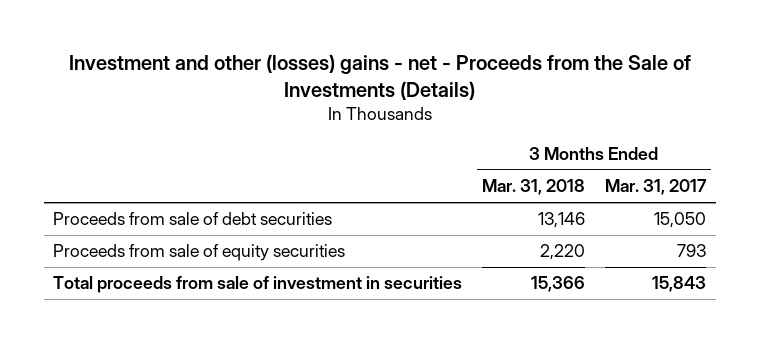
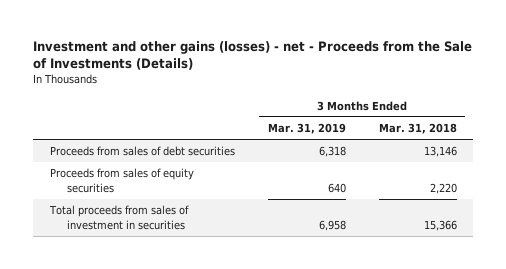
[68,54,691,101] Investment and other (losses) gains - net - Proceeds from the Sale of Investments (Details) -> [33,40,473,70] Investment and other gains (losses) - net - Proceeds from the Sale of Investments (Details)
[604,179,707,196] Mar. 31, 2017 -> none
none -> [267,122,346,134] Mar. 31, 2019
[53,212,333,226] Proceeds from sale of debt securities -> [49,146,235,157] Proceeds from sales of debt securities
[53,244,346,262] Proceeds from sale of equity securities -> [49,168,194,193] Proceeds from sales of equity securities
[53,276,463,294] Total proceeds from sale of investment in securities -> [48,205,189,230] Total proceeds from sales of investment in securities

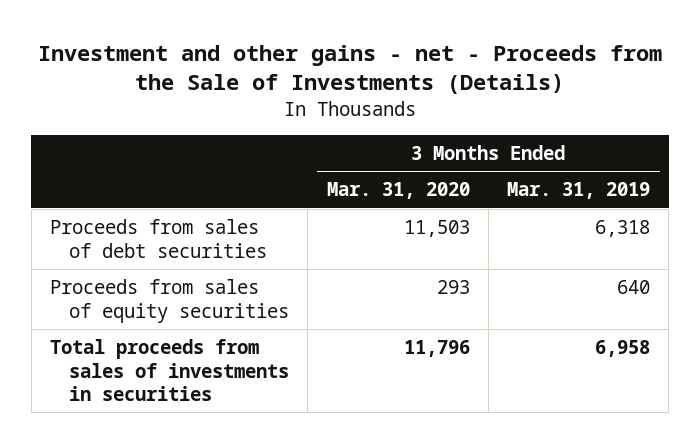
[33,40,473,70] Investment and other gains (losses) - net - Proceeds from the Sale of Investments (Details) -> [38,44,663,95] Investment and other gains - net - Proceeds from the Sale of Investments (Details)
[378,122,457,134] Mar. 31, 2018 -> none
none -> [326,182,470,200] Mar. 31, 2020
[48,205,189,230] Total proceeds from sales of investment in securities -> [50,338,289,402] Total proceeds from sales of investments in securities

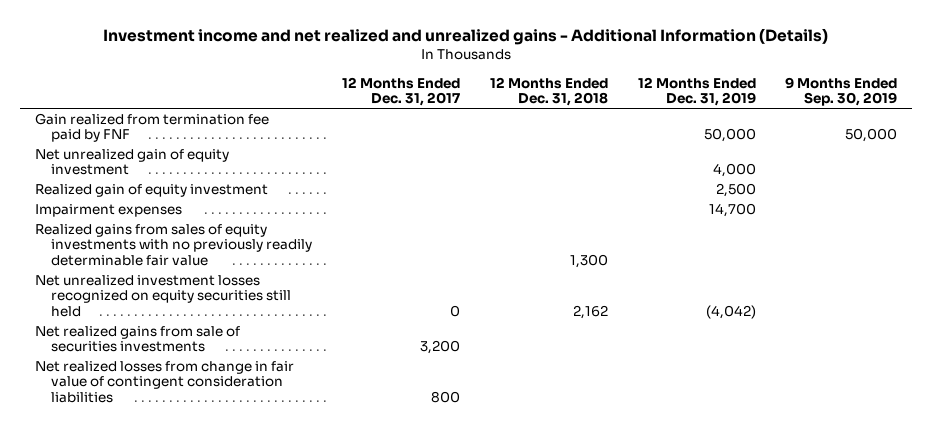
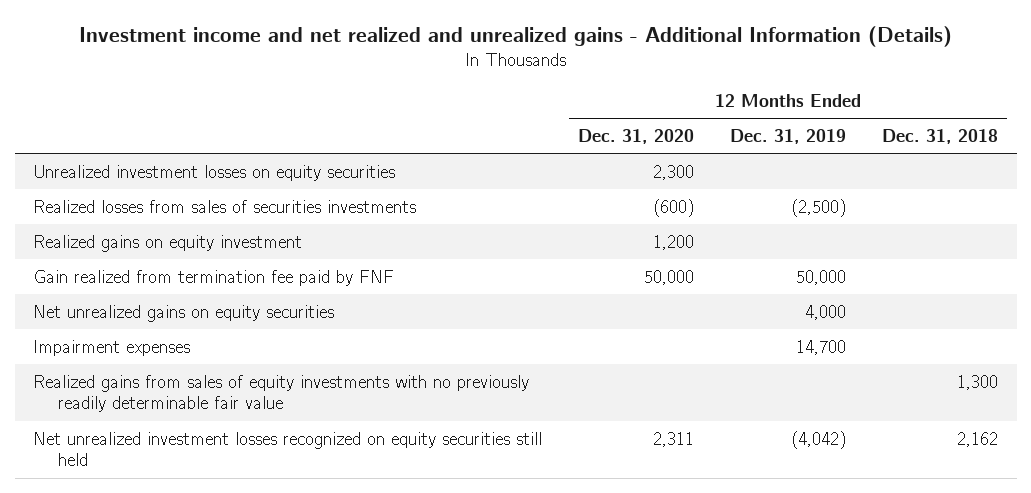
[342,76,461,107] 12 Months Ended Dec. 31, 2017 -> none
[785,76,898,107] 9 Months Ended Sep. 30, 2019 -> none
none -> [577,128,694,144] Dec. 31, 2020
none -> [32,164,395,181] Unrealized investment losses on equity securities
none -> [32,199,416,213] Realized losses from sales of securities investments
none -> [32,234,302,252] Realized gains on equity investment
[35,183,269,197] Realized gain of equity investment -> none
[35,148,230,176] Net unrealized gain of equity investment -> [32,304,334,322] Net unrealized gains on equity securities
[35,325,241,353] Net realized gains from sale of securities investments -> none
[35,360,295,403] Net realized losses from change in fair value of contingent consideration liabilities -> none

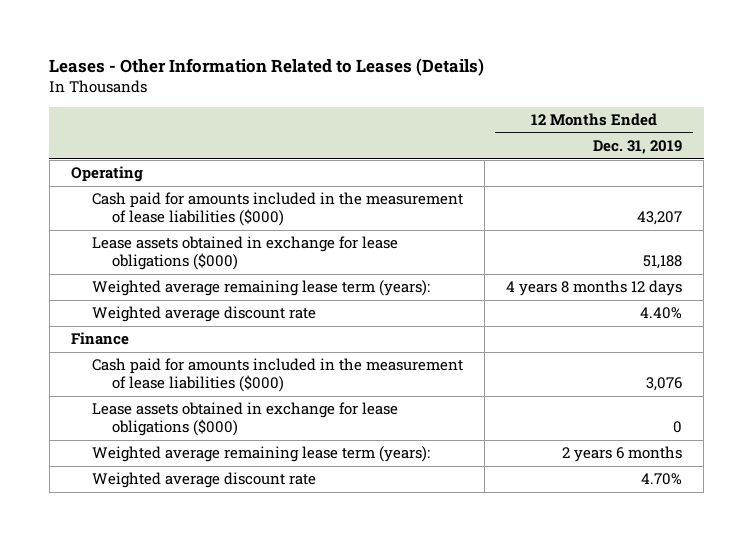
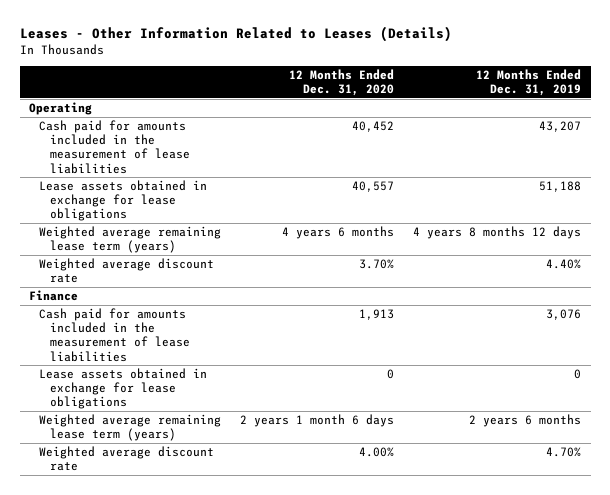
none -> [289,68,395,97] 12 Months Ended Dec. 31, 2020
[91,192,463,227] Cash paid for amounts included in the measurement of lease liabilities ($000) -> [39,119,190,174] Cash paid for amounts included in the measurement of lease liabilities
[91,236,398,271] Lease assets obtained in exchange for lease obligations ($000) -> [39,179,208,222] Lease assets obtained in exchange for lease obligations
[91,280,430,297] Weighted average remaining lease term (years): -> [39,225,222,254] Weighted average remaining lease term (years)
[91,358,463,393] Cash paid for amounts included in the measurement of lease liabilities ($000) -> [39,307,190,362] Cash paid for amounts included in the measurement of lease liabilities
[91,402,398,437] Lease assets obtained in exchange for lease obligations ($000) -> [39,367,208,410] Lease assets obtained in exchange for lease obligations
[91,446,430,463] Weighted average remaining lease term (years): -> [39,413,222,442] Weighted average remaining lease term (years)

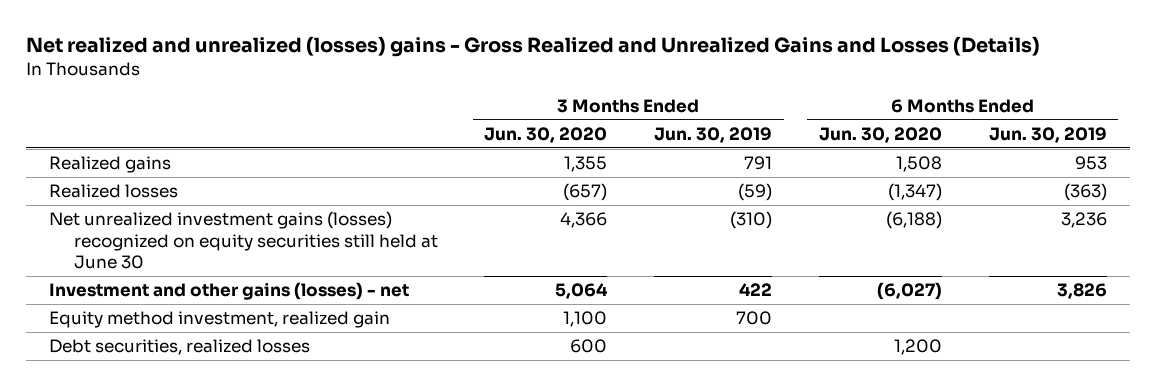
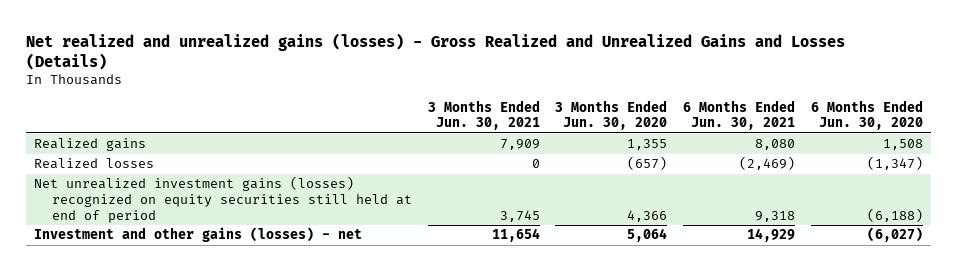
[25,35,1040,57] Net realized and unrealized (losses) gains - Gross Realized and Unrealized Gains and Losses (Details) -> [26,32,846,70] Net realized and unrealized gains (losses) - Gross Realized and Unrealized Gains and Losses (Details)
[654,126,773,143] Jun. 30, 2019 -> none
[988,126,1107,143] Jun. 30, 2019 -> none
none -> [427,99,540,131] 3 Months Ended Jun. 30, 2021
none -> [683,99,796,131] 6 Months Ended Jun. 30, 2021
[49,211,438,269] Net unrealized investment gains (losses) recognized on equity securities still held at June 30 -> [34,176,412,223] Net unrealized investment gains (losses) recognized on equity securities still held at end of period
[49,311,391,329] Equity method investment, realized gain -> none
[49,339,311,356] Debt securities, realized losses -> none

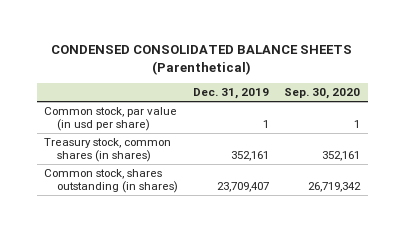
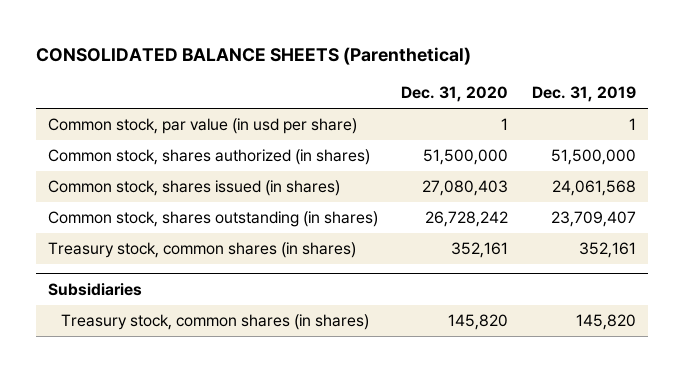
[51,45,353,75] CONDENSED CONSOLIDATED BALANCE SHEETS (Parenthetical) -> [36,46,472,65] CONSOLIDATED BALANCE SHEETS (Parenthetical)
[284,88,361,100] Sep. 30, 2020 -> none
none -> [401,86,509,103] Dec. 31, 2020
none -> [47,149,370,166] Common stock, shares authorized (in shares)
none -> [47,180,340,197] Common stock, shares issued (in shares)
[44,137,172,163] Treasury stock, common shares (in shares) -> [47,242,356,259] Treasury stock, common shares (in shares)
none -> [47,282,142,296] Subsidiaries
none -> [61,314,370,331] Treasury stock, common shares (in shares)

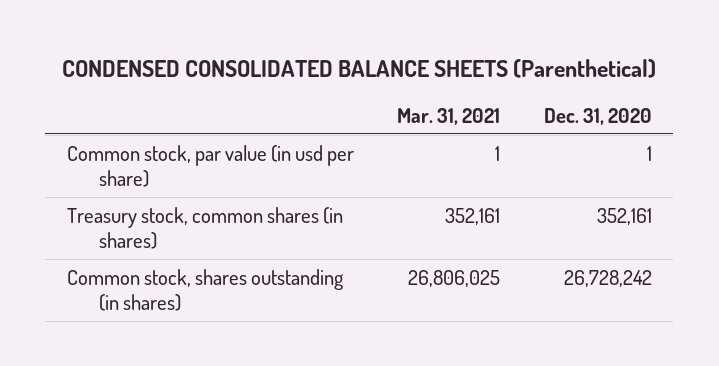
[36,46,472,65] CONSOLIDATED BALANCE SHEETS (Parenthetical) -> [62,59,657,79] CONDENSED CONSOLIDATED BALANCE SHEETS (Parenthetical)
[531,86,636,103] Dec. 31, 2019 -> none
none -> [397,108,501,126] Mar. 31, 2021
[47,149,370,166] Common stock, shares authorized (in shares) -> none
[47,180,340,197] Common stock, shares issued (in shares) -> none
[47,282,142,296] Subsidiaries -> none
[61,314,370,331] Treasury stock, common shares (in shares) -> none
[47,211,378,228] Common stock, shares outstanding (in shares) -> [66,268,344,312] Common stock, shares outstanding (in shares)

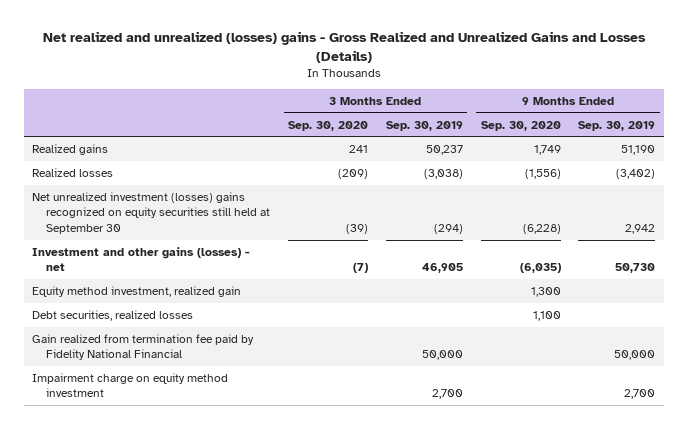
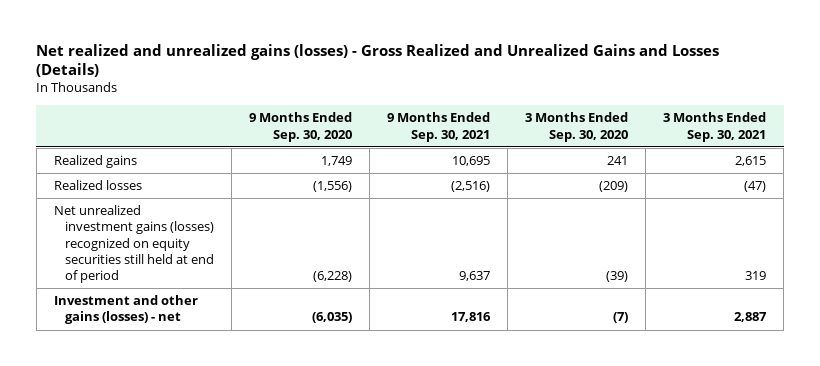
[42,31,646,63] Net realized and unrealized (losses) gains - Gross Realized and Unrealized Gains and Losses (Details) -> [36,43,720,78] Net realized and unrealized gains (losses) - Gross Realized and Unrealized Gains and Losses (Details)
[385,120,463,131] Sep. 30, 2019 -> none
[578,120,656,131] Sep. 30, 2019 -> none
none -> [386,112,490,142] 9 Months Ended Sep. 30, 2021
none -> [663,112,767,142] 3 Months Ended Sep. 30, 2021
[32,191,271,234] Net unrealized investment (losses) gains recognized on equity securities still held at September 30 -> [53,205,214,284] Net unrealized investment gains (losses) recognized on equity securities still held at end of period
[32,285,242,297] Equity method investment, realized gain -> none
[32,309,194,321] Debt securities, realized losses -> none
[32,333,255,361] Gain realized from termination fee paid by Fidelity National Financial -> none
[32,372,229,398] Impairment charge on equity method investment -> none

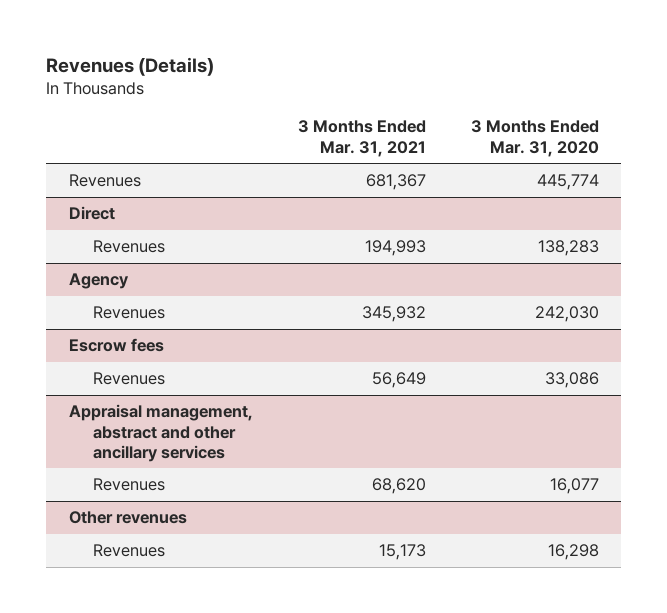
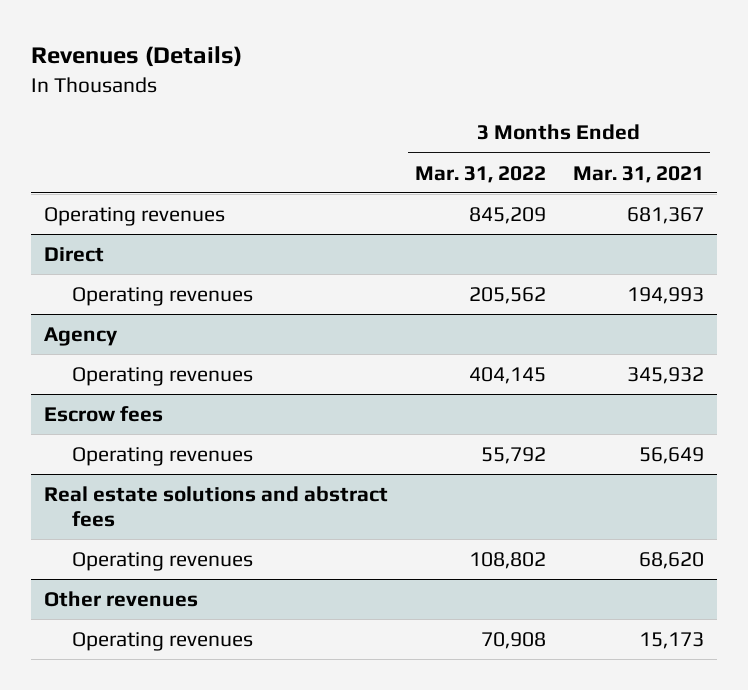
[470,120,599,157] 3 Months Ended Mar. 31, 2020 -> none
none -> [414,165,546,183] Mar. 31, 2022
[68,174,141,188] Revenues -> [44,206,226,226] Operating revenues
[92,240,165,254] Revenues -> [71,286,253,306] Operating revenues
[92,306,165,320] Revenues -> [71,366,253,386] Operating revenues
[68,404,253,462] Appraisal management, abstract and other ancillary services -> none
[92,372,165,386] Revenues -> [71,446,253,466] Operating revenues
none -> [44,485,389,527] Real estate solutions and abstract fees
[92,478,165,492] Revenues -> [71,551,253,571] Operating revenues
[92,544,165,558] Revenues -> [71,631,253,651] Operating revenues

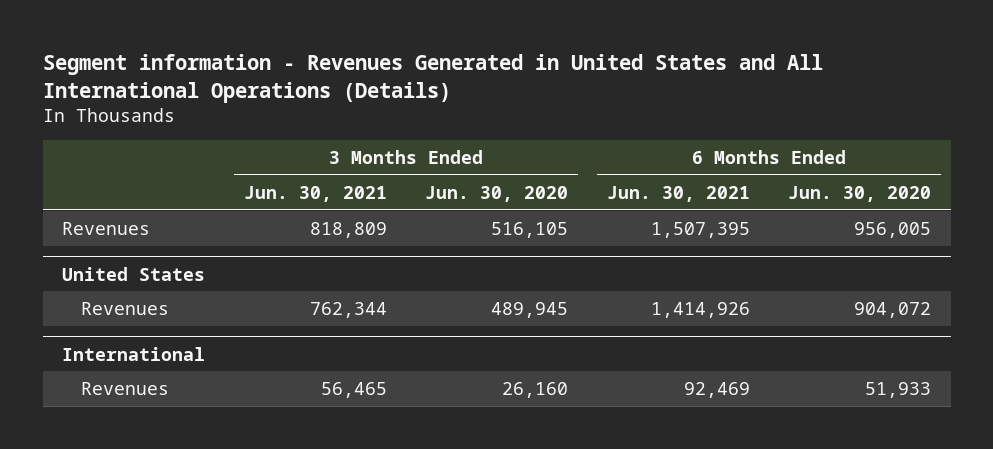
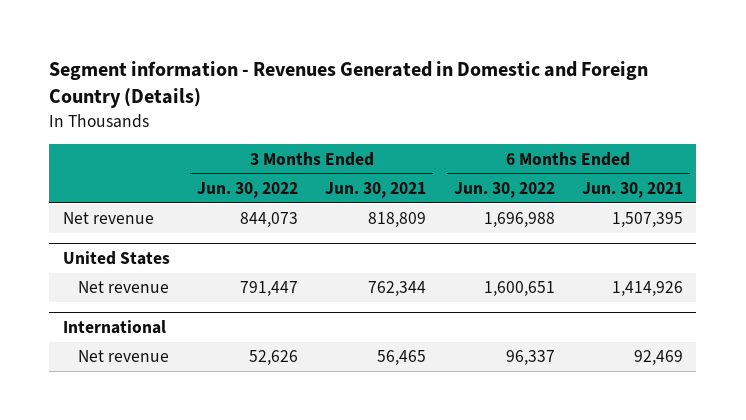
[42,54,823,104] Segment information - Revenues Generated in United States and All International Operations (Details) -> [49,61,649,109] Segment information - Revenues Generated in Domestic and Foreign Country (Details)
[425,185,569,202] Jun. 30, 2020 -> none
[788,185,932,202] Jun. 30, 2020 -> none
none -> [197,181,299,198] Jun. 30, 2022
none -> [453,181,555,198] Jun. 30, 2022
[61,221,150,235] Revenues -> [62,212,154,225] Net revenue
[80,301,169,315] Revenues -> [77,281,169,294] Net revenue
[80,381,169,395] Revenues -> [77,350,169,363] Net revenue

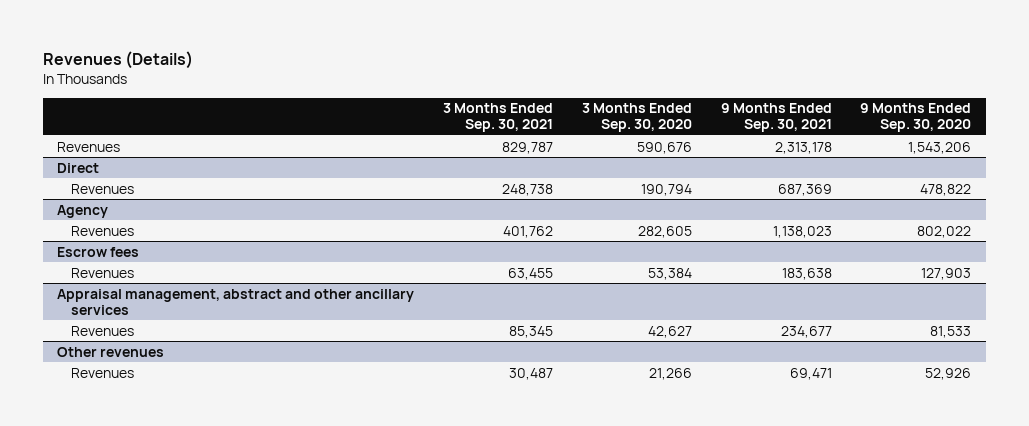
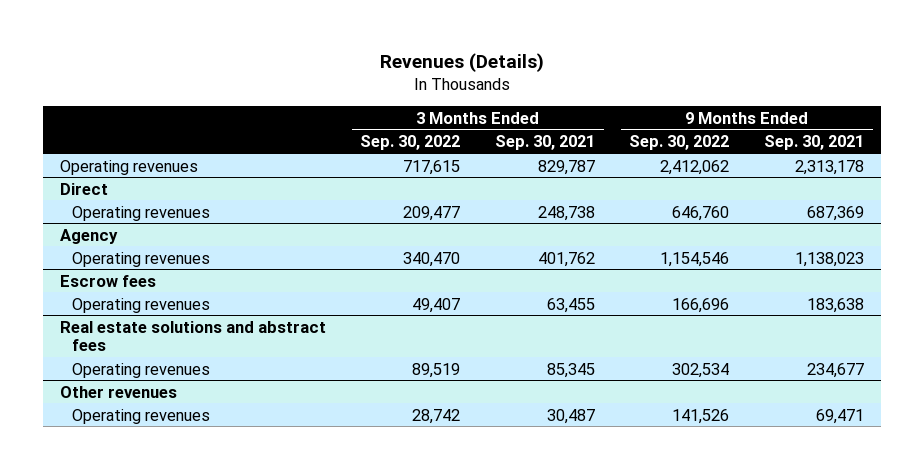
[581,103,692,133] 3 Months Ended Sep. 30, 2020 -> none
[860,103,972,133] 9 Months Ended Sep. 30, 2020 -> none
none -> [360,135,461,151] Sep. 30, 2022
none -> [629,135,730,151] Sep. 30, 2022
[57,141,121,152] Revenues -> [59,159,198,175] Operating revenues
[70,183,134,194] Revenues -> [71,205,210,221] Operating revenues
[70,225,134,236] Revenues -> [71,251,210,267] Operating revenues
[57,288,415,315] Appraisal management, abstract and other ancillary services -> none
[70,267,134,278] Revenues -> [71,297,210,313] Operating revenues
none -> [59,320,326,352] Real estate solutions and abstract fees
[70,325,134,336] Revenues -> [71,362,210,378] Operating revenues
[70,367,134,378] Revenues -> [71,408,210,424] Operating revenues

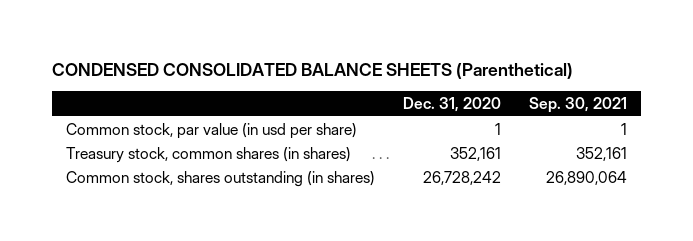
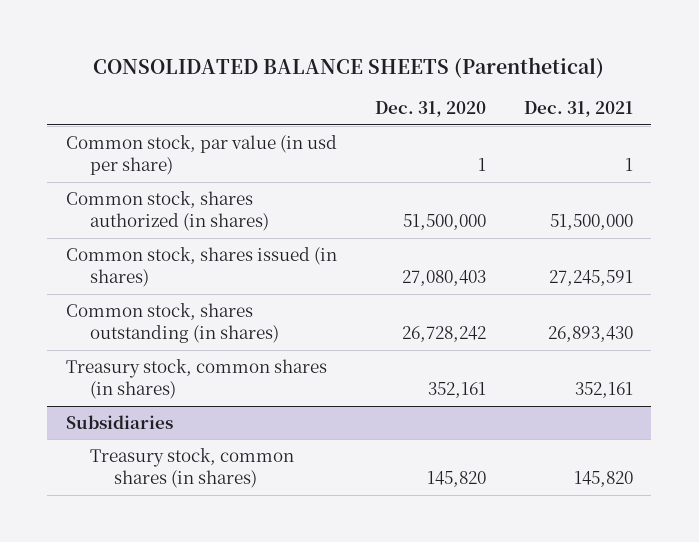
[51,62,573,79] CONDENSED CONSOLIDATED BALANCE SHEETS (Parenthetical) -> [93,57,605,79] CONSOLIDATED BALANCE SHEETS (Parenthetical)
[528,96,627,113] Sep. 30, 2021 -> none
none -> [523,101,633,118] Dec. 31, 2021
none -> [66,191,270,232] Common stock, shares authorized (in shares)
none -> [66,247,338,288] Common stock, shares issued (in shares)
[65,146,351,163] Treasury stock, common shares (in shares) -> [66,359,328,400] Treasury stock, common shares (in shares)
none -> [66,415,174,430] Subsidiaries
none -> [90,448,295,489] Treasury stock, common shares (in shares)

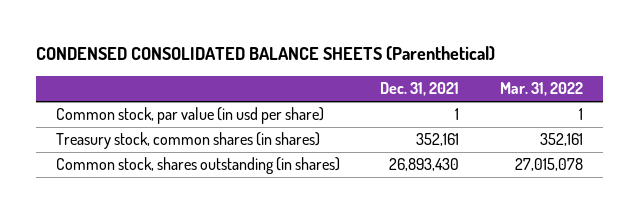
[93,57,605,79] CONSOLIDATED BALANCE SHEETS (Parenthetical) -> [35,46,495,62] CONDENSED CONSOLIDATED BALANCE SHEETS (Parenthetical)
[374,101,486,118] Dec. 31, 2020 -> none
none -> [499,82,583,97] Mar. 31, 2022
[66,191,270,232] Common stock, shares authorized (in shares) -> none
[66,247,338,288] Common stock, shares issued (in shares) -> none
[66,415,174,430] Subsidiaries -> none
[90,448,295,489] Treasury stock, common shares (in shares) -> none
[66,303,280,344] Common stock, shares outstanding (in shares) -> [55,157,340,175] Common stock, shares outstanding (in shares)

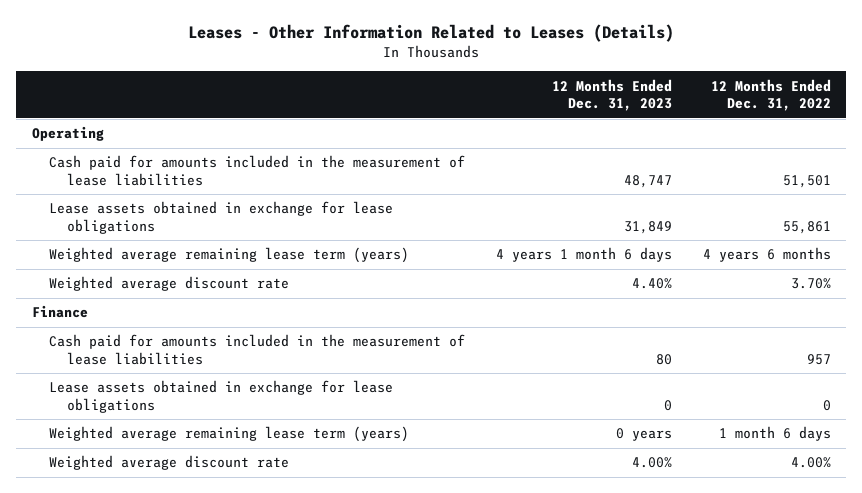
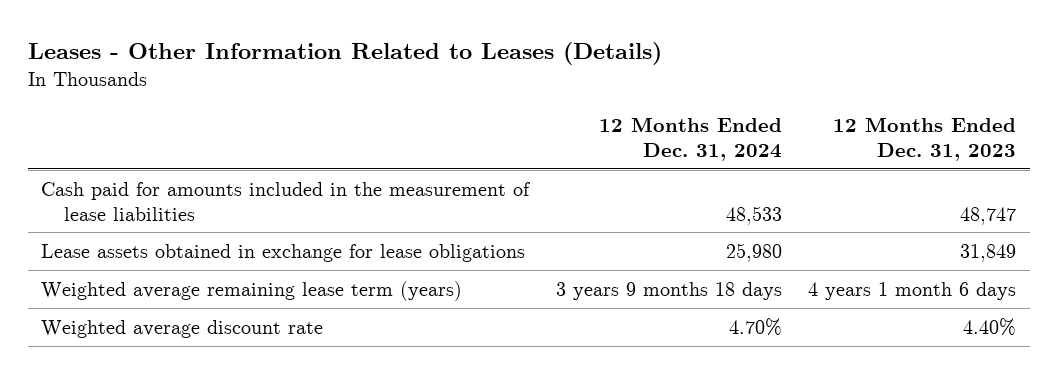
[710,78,831,112] 12 Months Ended Dec. 31, 2022 -> none
none -> [598,116,782,161] 12 Months Ended Dec. 31, 2024
[31,126,104,142] Operating -> none
[31,305,88,319] Finance -> none
[49,334,466,365] Cash paid for amounts included in the measurement of lease liabilities -> none
[49,380,394,413] Lease assets obtained in exchange for lease obligations -> none
[49,426,410,443] Weighted average remaining lease term (years) -> none
[49,455,290,471] Weighted average discount rate -> none

